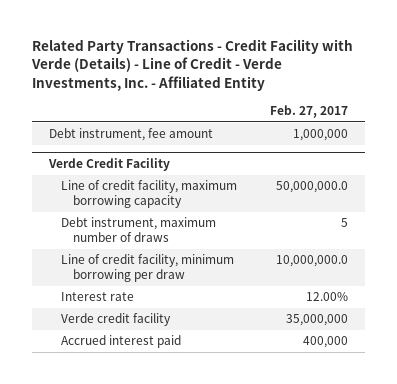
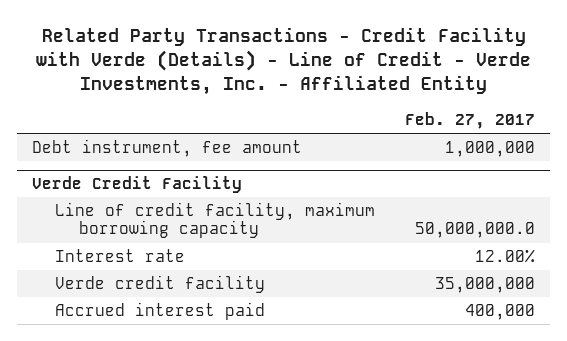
[60,217,216,243] Debt instrument, maximum number of draws -> none
[60,254,234,283] Line of credit facility, minimum borrowing per draw -> none

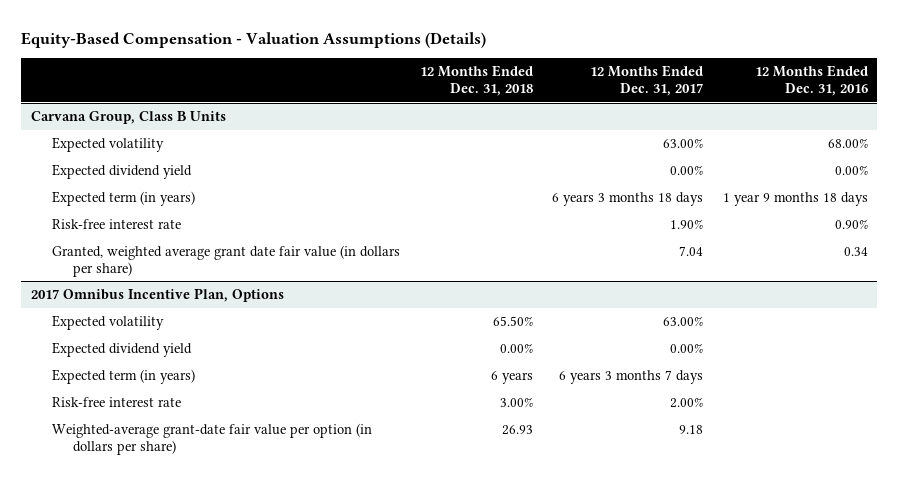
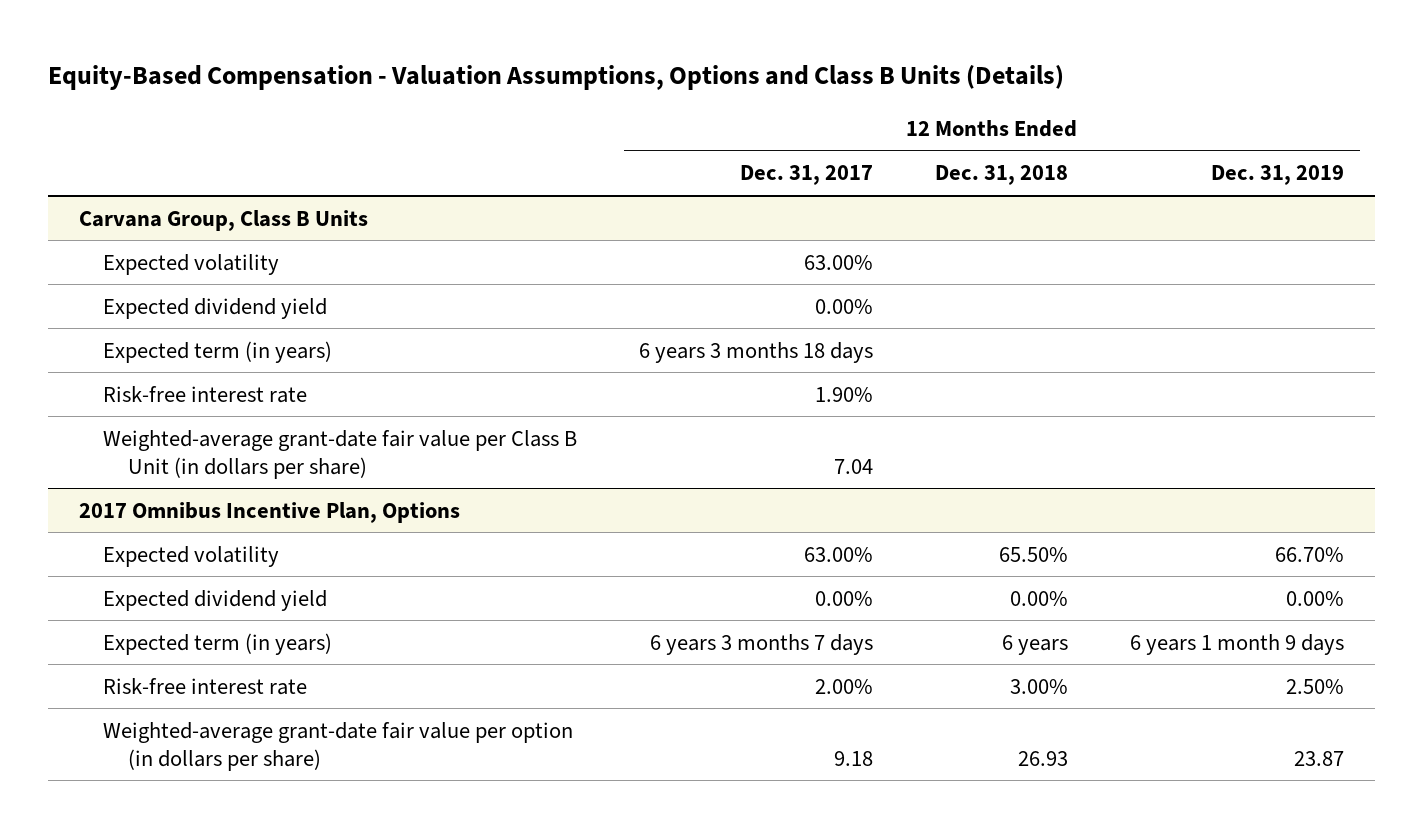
[21,31,487,48] Equity-Based Compensation - Valuation Assumptions (Details) -> [48,64,1065,90] Equity-Based Compensation - Valuation Assumptions, Options and Class B Units (Details)
[754,65,868,97] 12 Months Ended Dec. 31, 2016 -> none
none -> [1211,165,1345,186] Dec. 31, 2019
[52,244,401,277] Granted, weighted average grant date fair value (in dollars per share) -> [103,429,578,479] Weighted-average grant-date fair value per Class B Unit (in dollars per share)

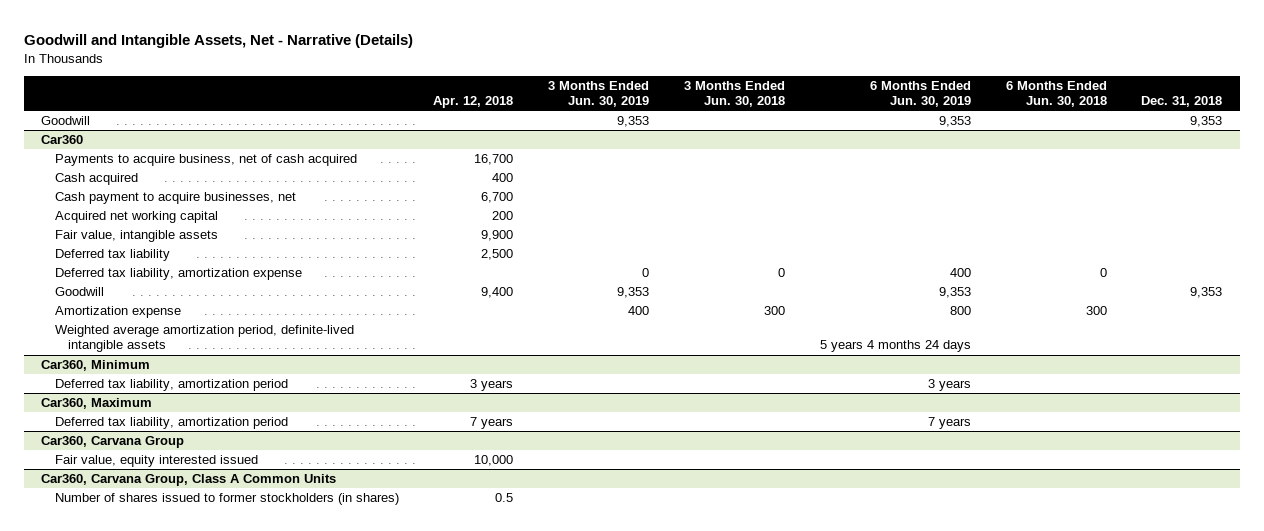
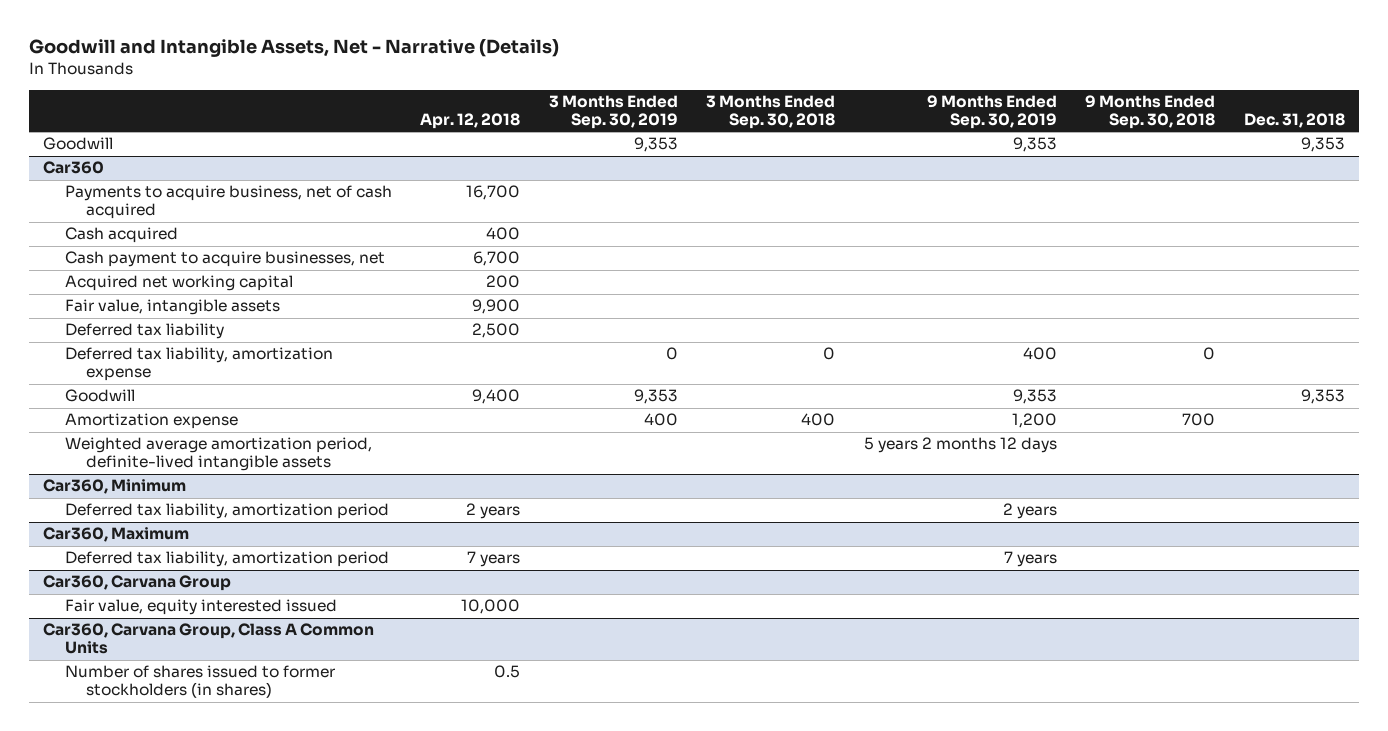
[548,80,650,108] 3 Months Ended Jun. 30, 2019 -> none
[683,80,785,108] 3 Months Ended Jun. 30, 2018 -> none
[869,80,971,108] 6 Months Ended Jun. 30, 2019 -> none
[1005,80,1107,108] 6 Months Ended Jun. 30, 2018 -> none
none -> [548,95,678,129] 3 Months Ended Sep. 30, 2019
none -> [706,95,836,129] 3 Months Ended Sep. 30, 2018
none -> [926,95,1057,129] 9 Months Ended Sep. 30, 2019
none -> [1085,95,1216,129] 9 Months Ended Sep. 30, 2018
[470,379,514,392] 3 years -> [466,503,521,520] 2 years

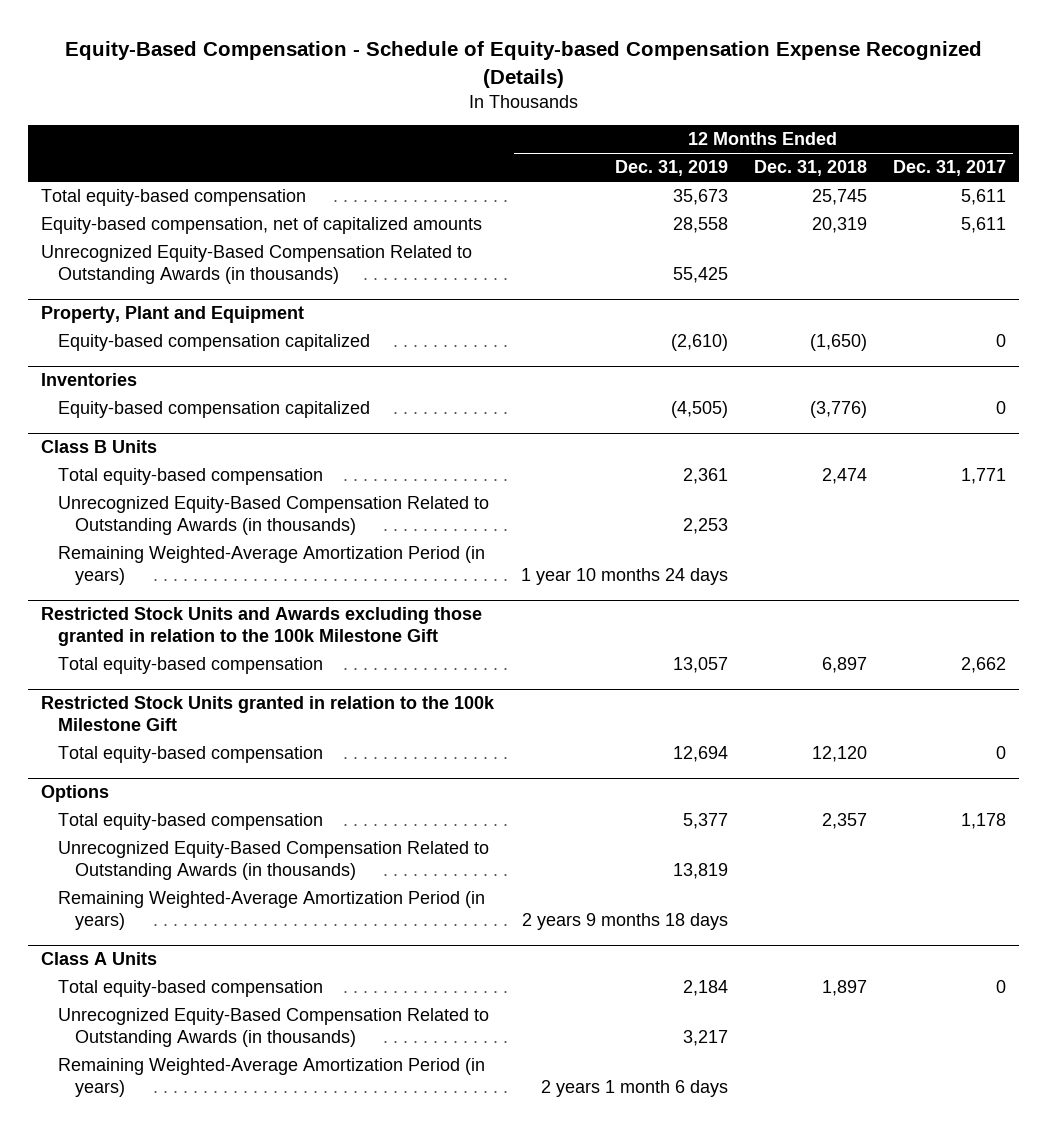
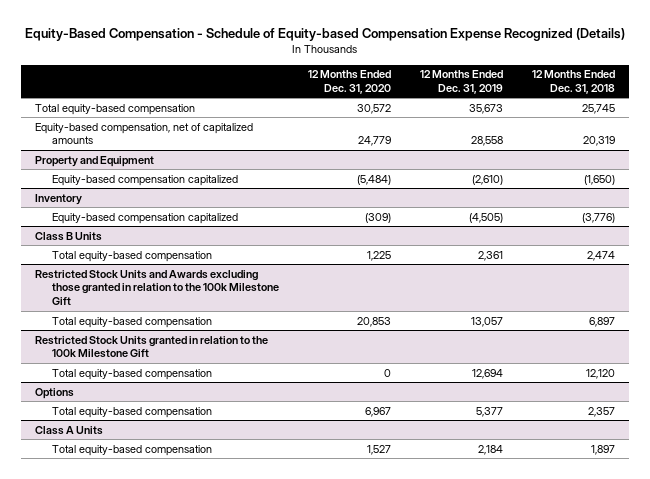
[893,160,1007,177] Dec. 31, 2017 -> none
none -> [308,70,392,94] 12 Months Ended Dec. 31, 2020
[41,245,473,285] Unrecognized Equity-Based Compensation Related to Outstanding Awards (in thousands) -> none
[41,306,305,324] Property, Plant and Equipment -> [35,155,155,167] Property and Equipment
[41,373,138,387] Inventories -> [35,193,83,205] Inventory
[58,496,490,536] Unrecognized Equity-Based Compensation Related to Outstanding Awards (in thousands) -> none
[58,546,486,586] Remaining Weighted-Average Amortization Period (in years) -> none
[58,841,490,881] Unrecognized Equity-Based Compensation Related to Outstanding Awards (in thousands) -> none
[58,891,486,931] Remaining Weighted-Average Amortization Period (in years) -> none
[58,1008,490,1048] Unrecognized Equity-Based Compensation Related to Outstanding Awards (in thousands) -> none
[58,1058,486,1098] Remaining Weighted-Average Amortization Period (in years) -> none

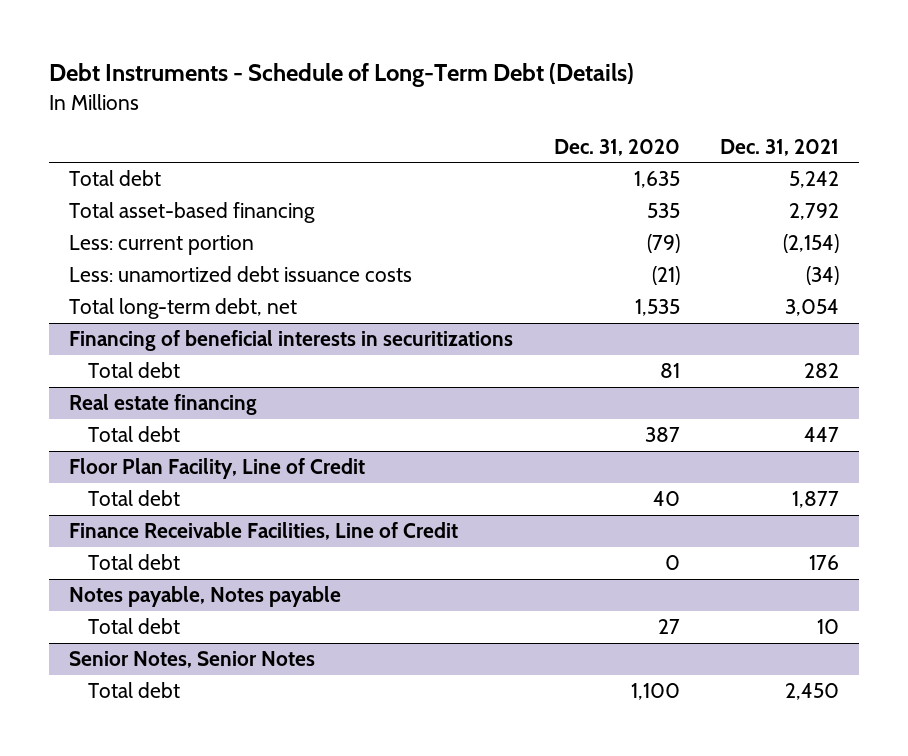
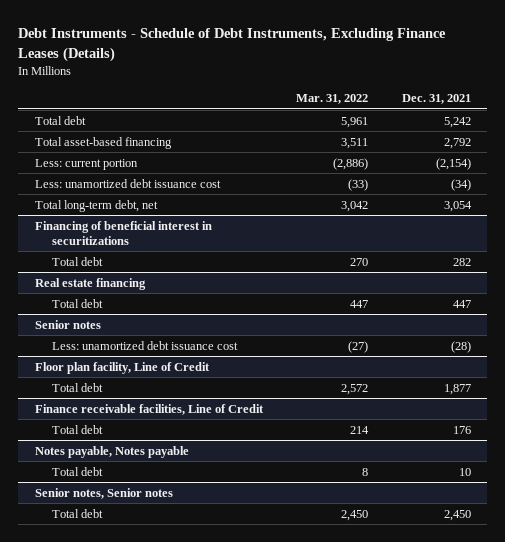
[48,63,634,88] Debt Instruments - Schedule of Long-Term Debt (Details) -> [18,27,447,62] Debt Instruments - Schedule of Debt Instruments, Excluding Finance Leases (Details)
[553,138,680,156] Dec. 31, 2020 -> none
none -> [296,94,369,105] Mar. 31, 2022
[69,266,413,283] Less: unamortized debt issuance costs -> [34,178,221,188] Less: unamortized debt issuance cost
[69,330,514,352] Financing of beneficial interests in securitizations -> [34,220,212,245] Financing of beneficial interest in securitizations
none -> [34,319,101,329] Senior notes
none -> [51,340,238,350] Less: unamortized debt issuance cost
[69,458,366,480] Floor Plan Facility, Line of Credit -> [34,361,210,374] Floor plan facility, Line of Credit
[69,522,459,541] Finance Receivable Facilities, Line of Credit -> [34,403,264,415] Finance receivable facilities, Line of Credit
[69,651,316,669] Senior Notes, Senior Notes -> [34,487,173,499] Senior notes, Senior notes

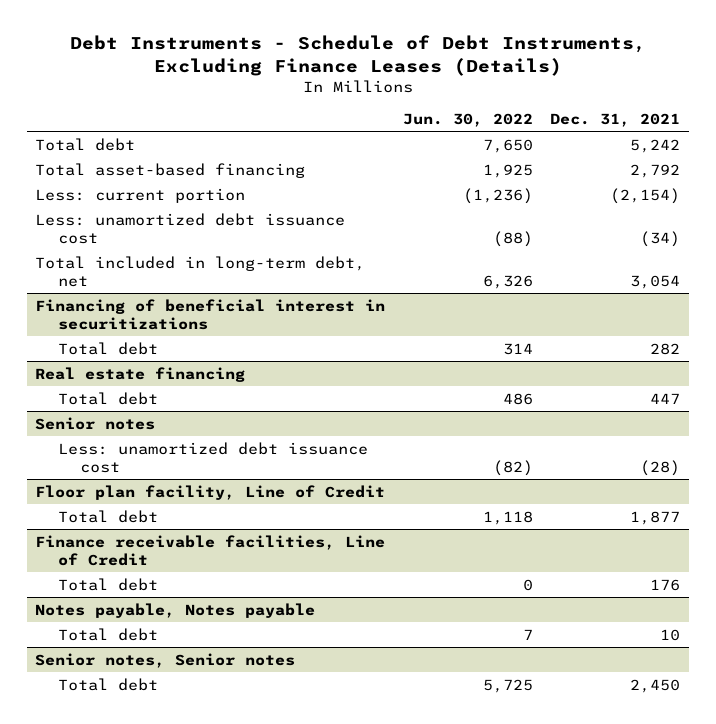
[296,94,369,105] Mar. 31, 2022 -> none
none -> [402,113,533,128] Jun. 30, 2022
[34,199,158,212] Total long-term debt, net -> [35,255,366,287] Total included in long-term debt, net

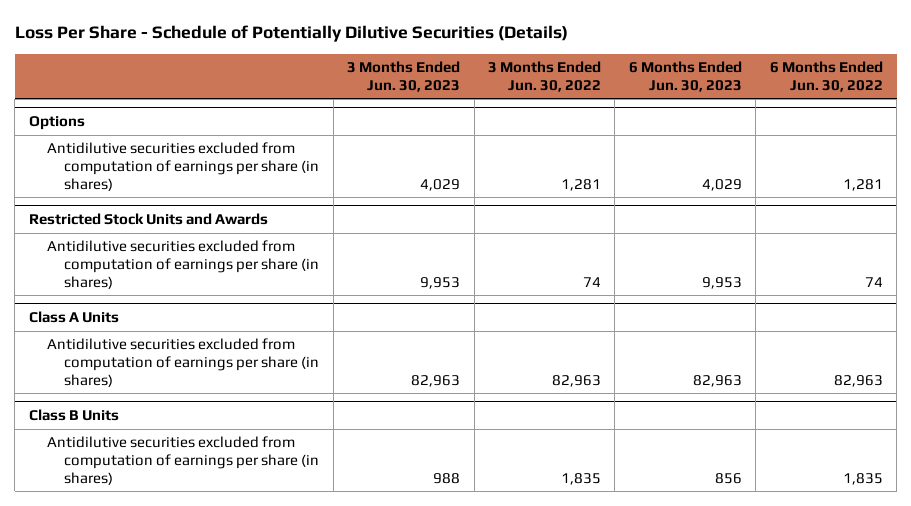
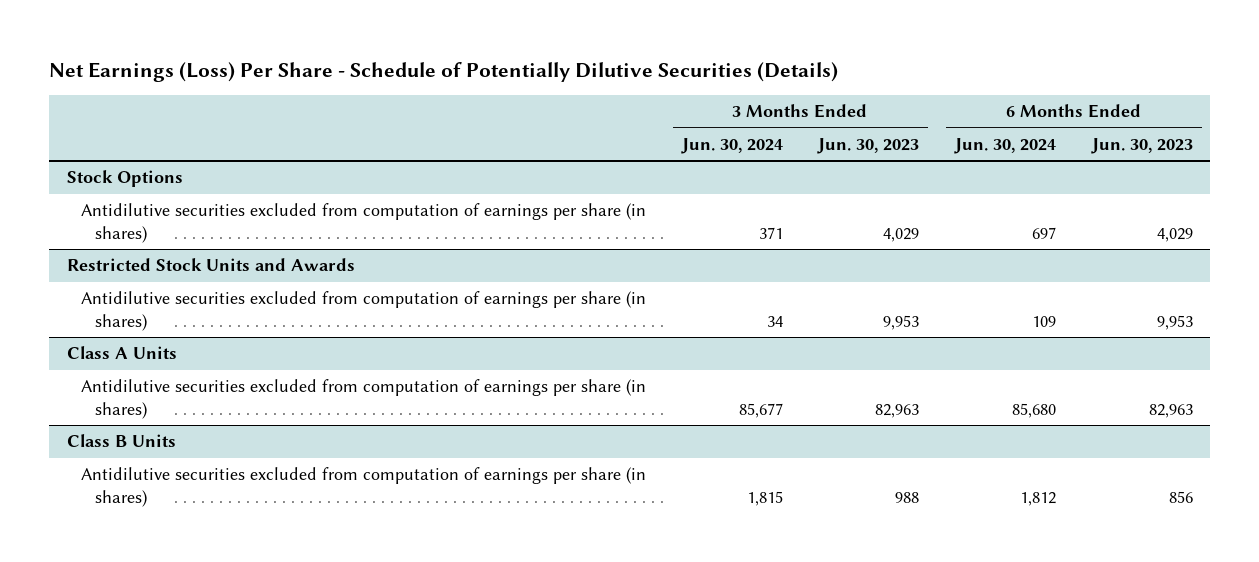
[14,25,568,43] Loss Per Share - Schedule of Potentially Dilutive Securities (Details) -> [48,62,838,83] Net Earnings (Loss) Per Share - Schedule of Potentially Dilutive Securities (Details)
[488,60,602,92] 3 Months Ended Jun. 30, 2022 -> none
[769,60,883,92] 6 Months Ended Jun. 30, 2022 -> none
none -> [680,137,783,154] Jun. 30, 2024
none -> [953,137,1056,154] Jun. 30, 2024
[28,116,85,131] Options -> [66,170,183,188] Stock Options

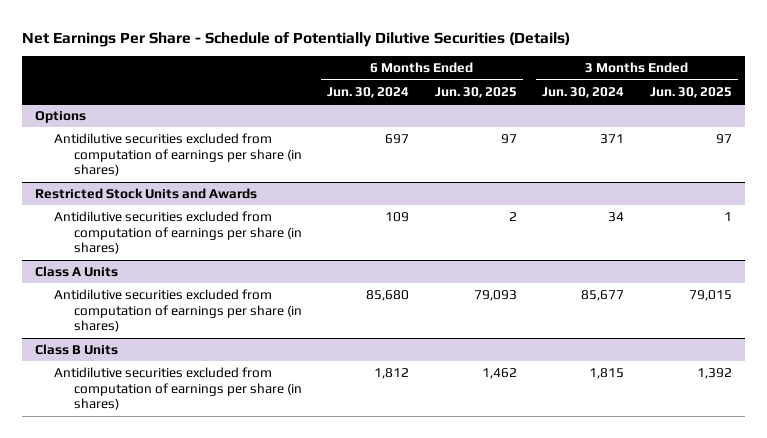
[48,62,838,83] Net Earnings (Loss) Per Share - Schedule of Potentially Dilutive Securities (Details) -> [21,31,570,47] Net Earnings Per Share - Schedule of Potentially Dilutive Securities (Details)
[817,137,920,154] Jun. 30, 2023 -> none
[1090,137,1193,154] Jun. 30, 2023 -> none
none -> [434,86,517,98] Jun. 30, 2025
none -> [649,86,732,98] Jun. 30, 2025
[66,170,183,188] Stock Options -> [34,111,86,124] Options

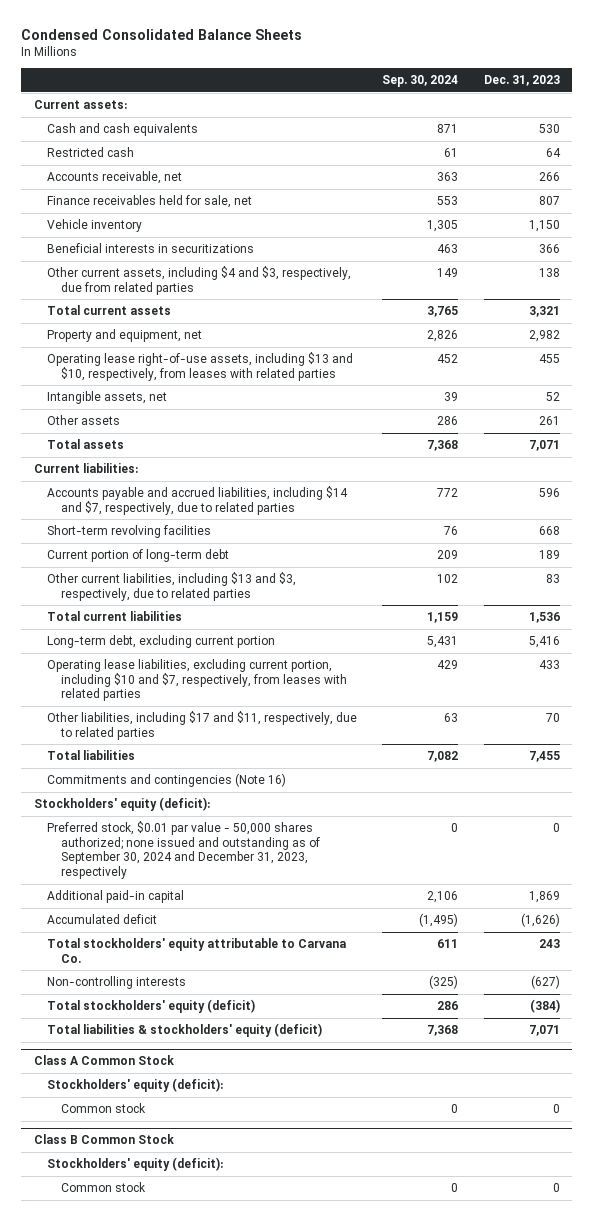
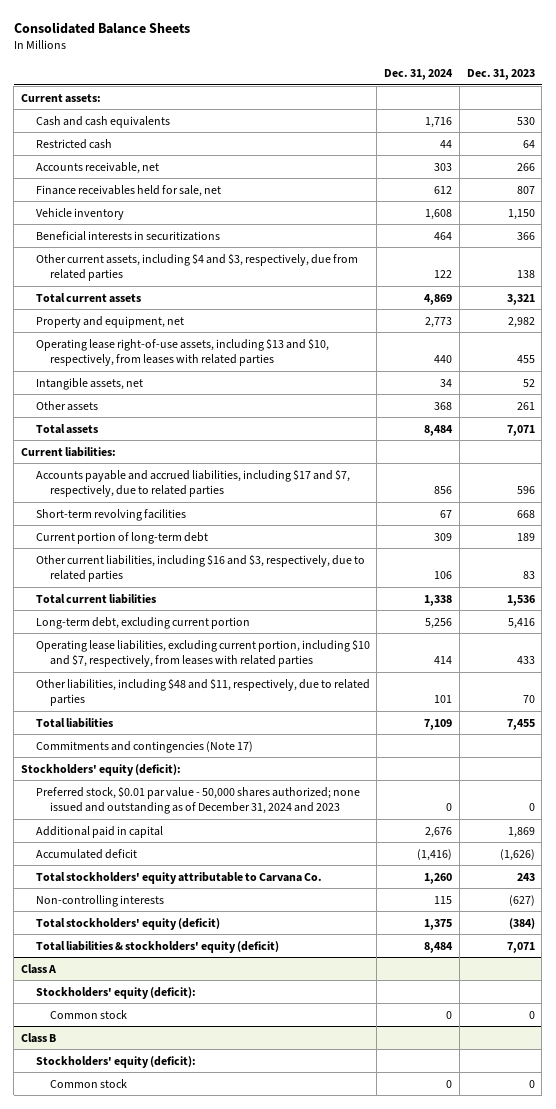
[21,28,303,40] Condensed Consolidated Balance Sheets -> [13,21,190,34] Consolidated Balance Sheets
[382,75,459,88] Sep. 30, 2024 -> none
none -> [384,68,454,80] Dec. 31, 2024
[47,486,349,515] Accounts payable and accrued liabilities, including $14 and $7, respectively, due to related parties -> [35,469,350,498] Accounts payable and accrued liabilities, including $17 and $7, respectively, due to related parties
[47,572,297,601] Other current liabilities, including $13 and $3, respectively, due to related parties -> [35,554,365,583] Other current liabilities, including $16 and $3, respectively, due to related parties
[47,711,358,740] Other liabilities, including $17 and $11, respectively, due to related parties -> [35,678,370,707] Other liabilities, including $48 and $11, respectively, due to related parties
[47,773,287,788] Commitments and contingencies (Note 16) -> [35,740,253,753] Commitments and contingencies (Note 17)
[47,821,320,880] Preferred stock, $0.01 par value - 50,000 shares authorized; none issued and outstanding as of September 30, 2024 and December 31, 2023, respectively -> [35,786,360,815] Preferred stock, $0.01 par value - 50,000 shares authorized; none issued and outstanding as of December 31, 2024 and 2023
[47,890,185,904] Additional paid-in capital -> [35,825,163,838] Additional paid in capital
[33,1055,174,1066] Class A Common Stock -> [21,963,57,974] Class A
[33,1134,174,1145] Class B Common Stock -> [21,1032,57,1043] Class B

